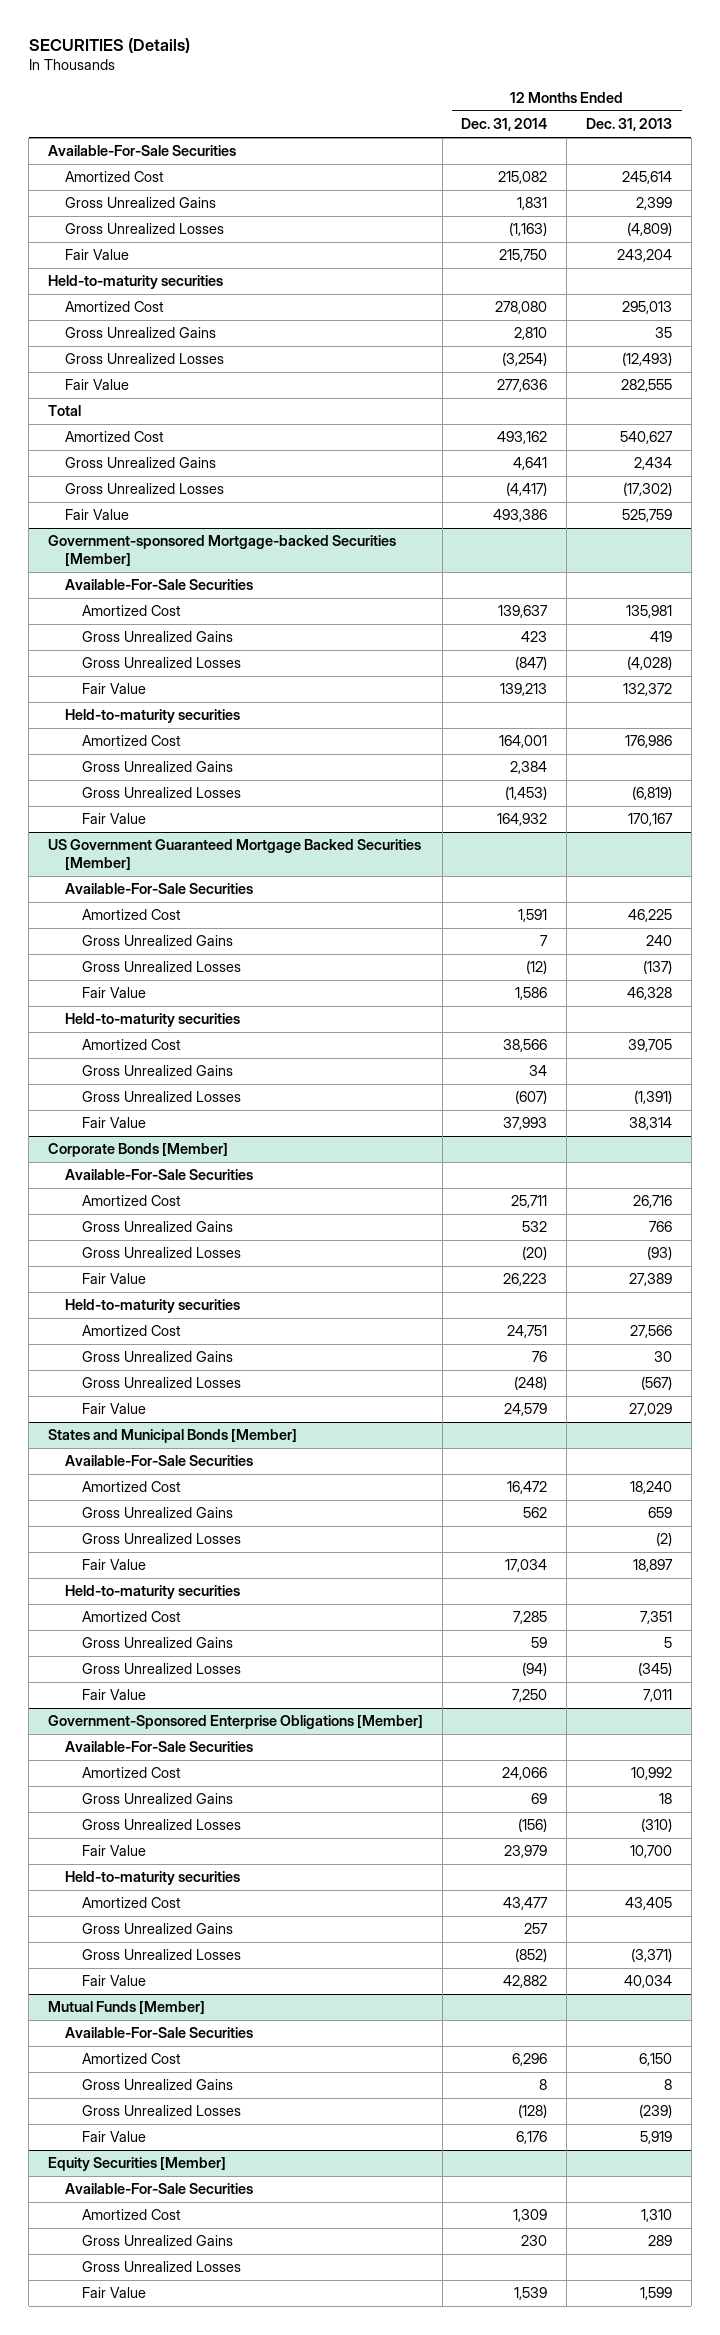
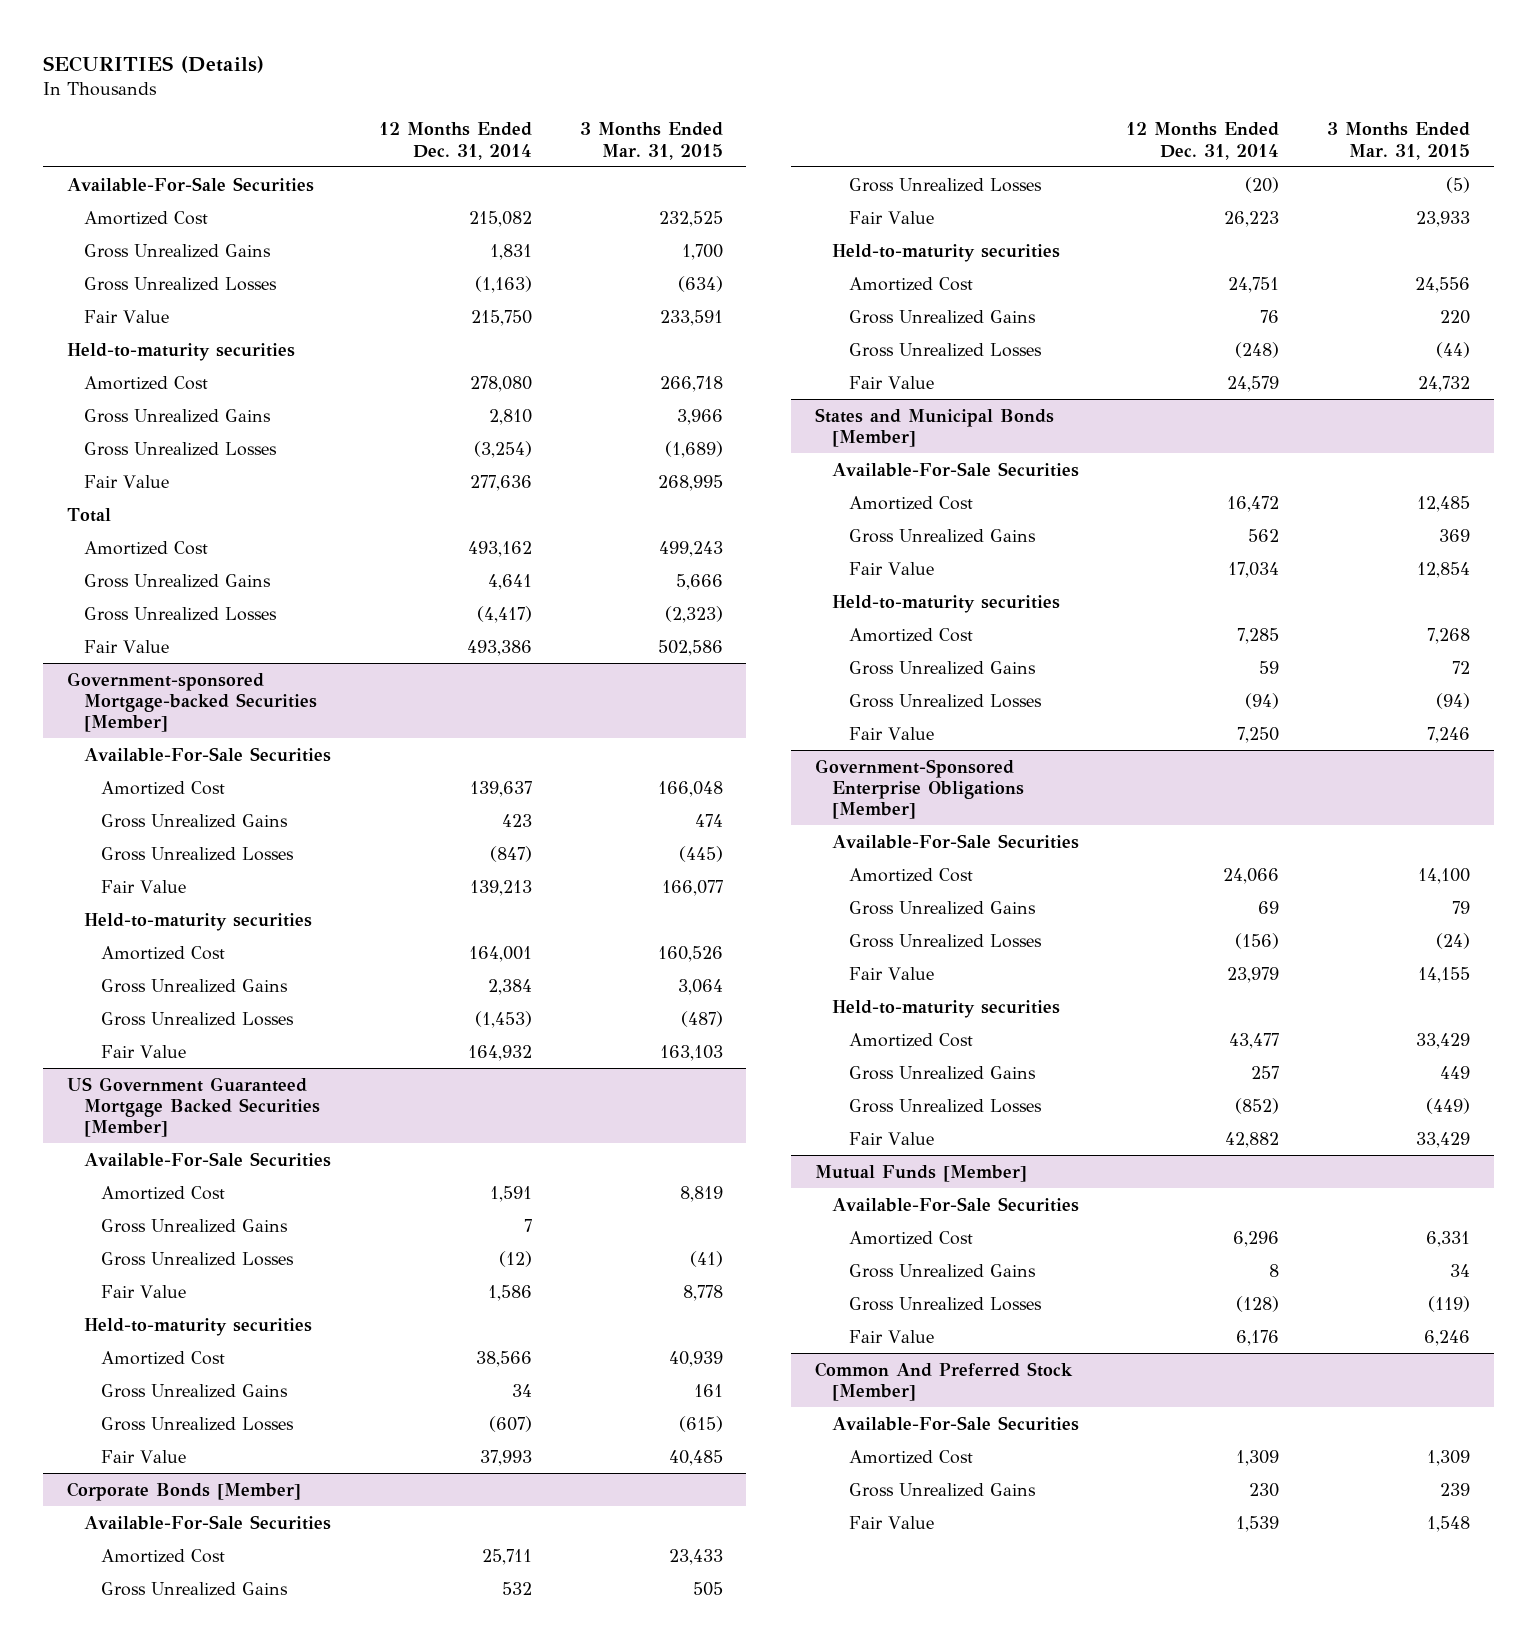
[585,118,672,132] Dec. 31, 2013 -> none
none -> [579,122,723,160] 3 Months Ended Mar. 31, 2015
[82,1533,242,1545] Gross Unrealized Losses -> none
[47,2157,226,2172] Equity Securities [Member] -> [814,1361,1073,1401] Common And Preferred Stock [Member]
[82,2261,242,2273] Gross Unrealized Losses -> none

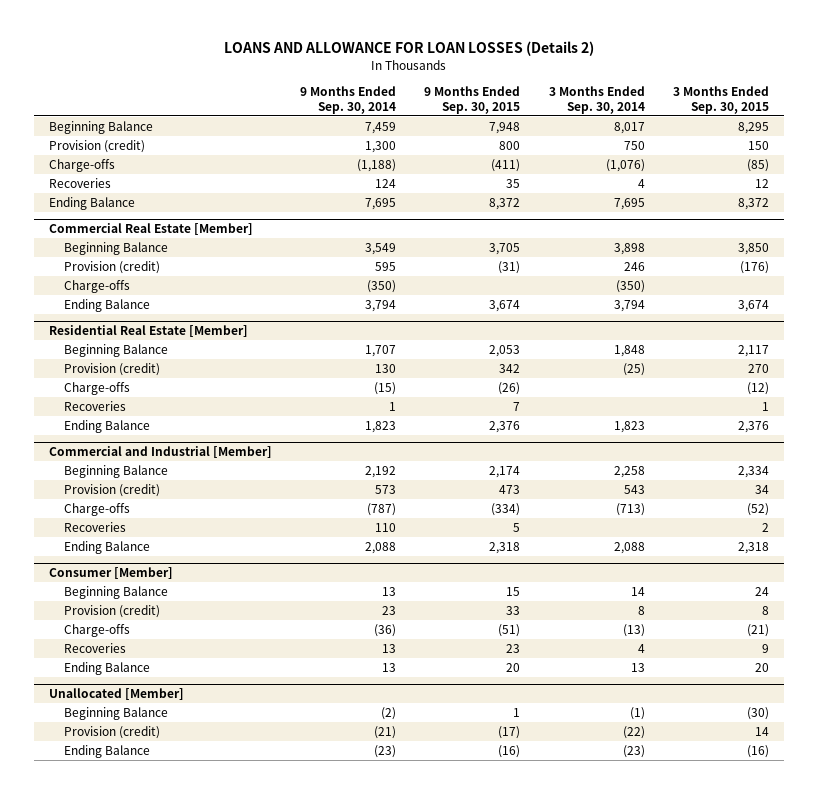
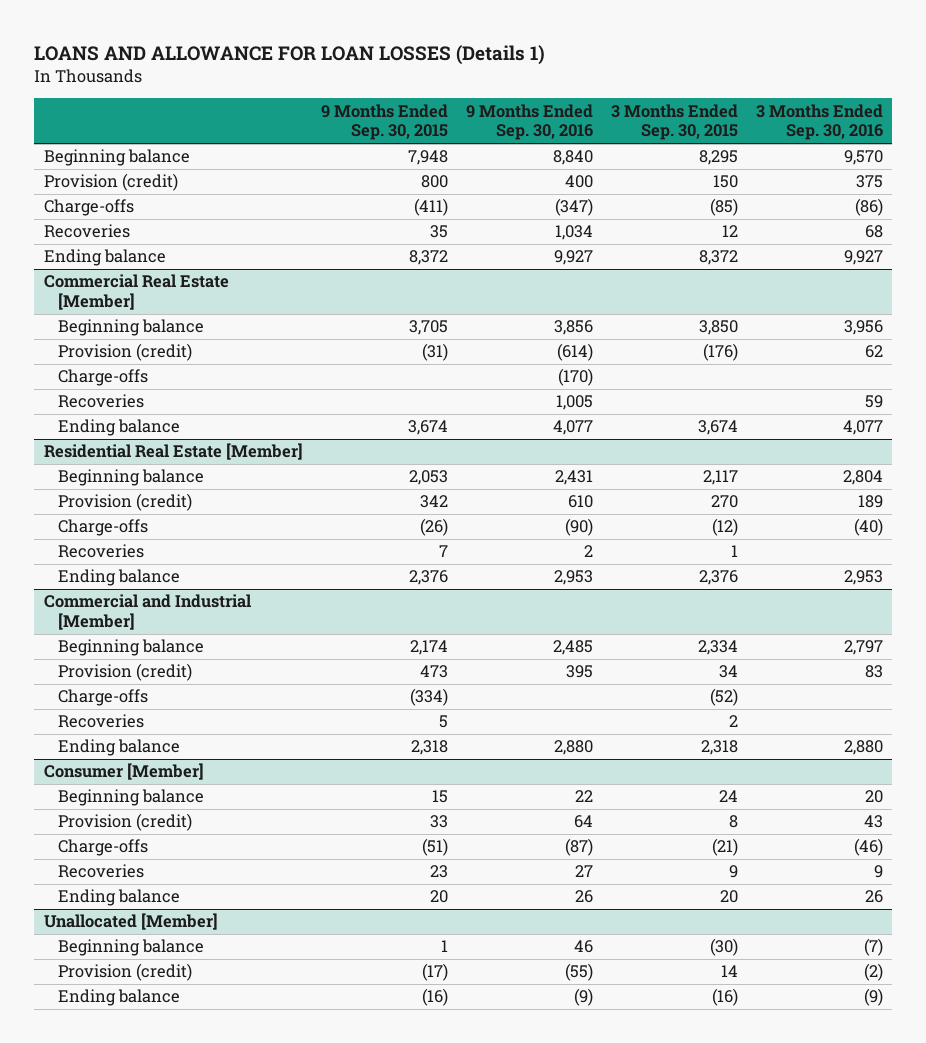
[223,41,594,57] LOANS AND ALLOWANCE FOR LOAN LOSSES (Details 2) -> [34,44,546,65] LOANS AND ALLOWANCE FOR LOAN LOSSES (Details 1)
[300,85,397,114] 9 Months Ended Sep. 30, 2014 -> none
[548,85,645,114] 3 Months Ended Sep. 30, 2014 -> none
none -> [465,103,593,141] 9 Months Ended Sep. 30, 2016
none -> [755,103,883,141] 3 Months Ended Sep. 30, 2016
[48,120,153,134] Beginning Balance -> [43,149,190,167] Beginning balance
[48,196,135,210] Ending Balance -> [43,249,166,267] Ending balance
[64,241,169,255] Beginning Balance -> [58,319,205,337] Beginning balance
none -> [58,394,145,409] Recoveries
[64,298,151,312] Ending Balance -> [58,419,181,437] Ending balance
[64,343,169,357] Beginning Balance -> [58,469,205,487] Beginning balance
[64,419,151,433] Ending Balance -> [58,569,181,587] Ending balance
[64,464,169,478] Beginning Balance -> [58,639,205,657] Beginning balance
[64,540,151,554] Ending Balance -> [58,739,181,757] Ending balance
[64,585,169,599] Beginning Balance -> [58,789,205,807] Beginning balance
[64,661,151,675] Ending Balance -> [58,889,181,907] Ending balance
[64,706,169,720] Beginning Balance -> [58,939,205,957] Beginning balance
[64,744,151,758] Ending Balance -> [58,989,181,1007] Ending balance

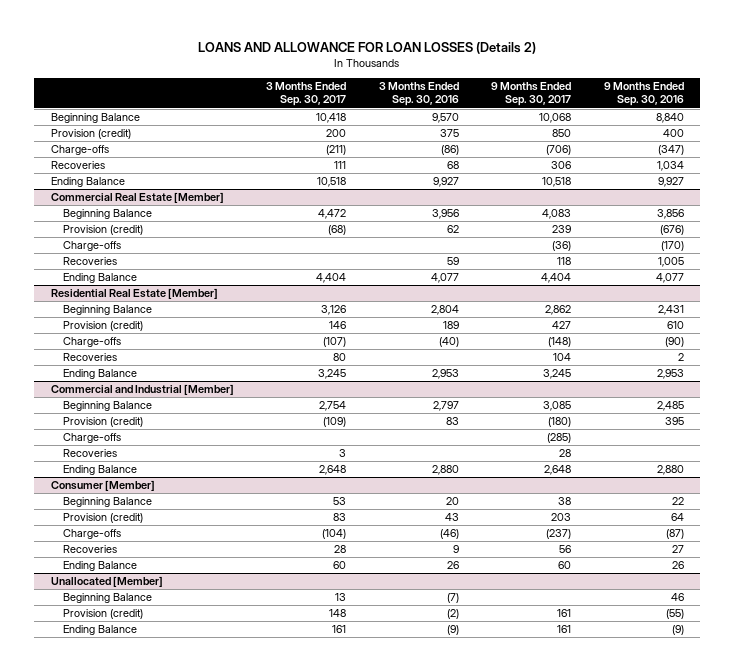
[34,44,546,65] LOANS AND ALLOWANCE FOR LOAN LOSSES (Details 1) -> [198,41,537,54] LOANS AND ALLOWANCE FOR LOAN LOSSES (Details 2)
[320,103,448,141] 9 Months Ended Sep. 30, 2015 -> none
[610,103,738,141] 3 Months Ended Sep. 30, 2015 -> none
none -> [266,82,347,107] 3 Months Ended Sep. 30, 2017
none -> [491,82,572,107] 9 Months Ended Sep. 30, 2017
[43,149,190,167] Beginning balance -> [50,113,140,124] Beginning Balance
[43,249,166,267] Ending balance -> [50,177,125,188] Ending Balance
[58,319,205,337] Beginning balance -> [63,209,153,220] Beginning Balance
[556,343,593,362] (614) -> [659,225,684,236] (676)
[58,419,181,437] Ending balance -> [63,273,138,284] Ending Balance
[58,469,205,487] Beginning balance -> [63,305,153,316] Beginning Balance
[58,569,181,587] Ending balance -> [63,369,138,380] Ending Balance
[58,639,205,657] Beginning balance -> [63,401,153,412] Beginning Balance
[58,739,181,757] Ending balance -> [63,465,138,476] Ending Balance
[58,789,205,807] Beginning balance -> [63,497,153,508] Beginning Balance
[58,889,181,907] Ending balance -> [63,561,138,572] Ending Balance
[58,939,205,957] Beginning balance -> [63,593,153,604] Beginning Balance
[58,989,181,1007] Ending balance -> [63,625,138,636] Ending Balance

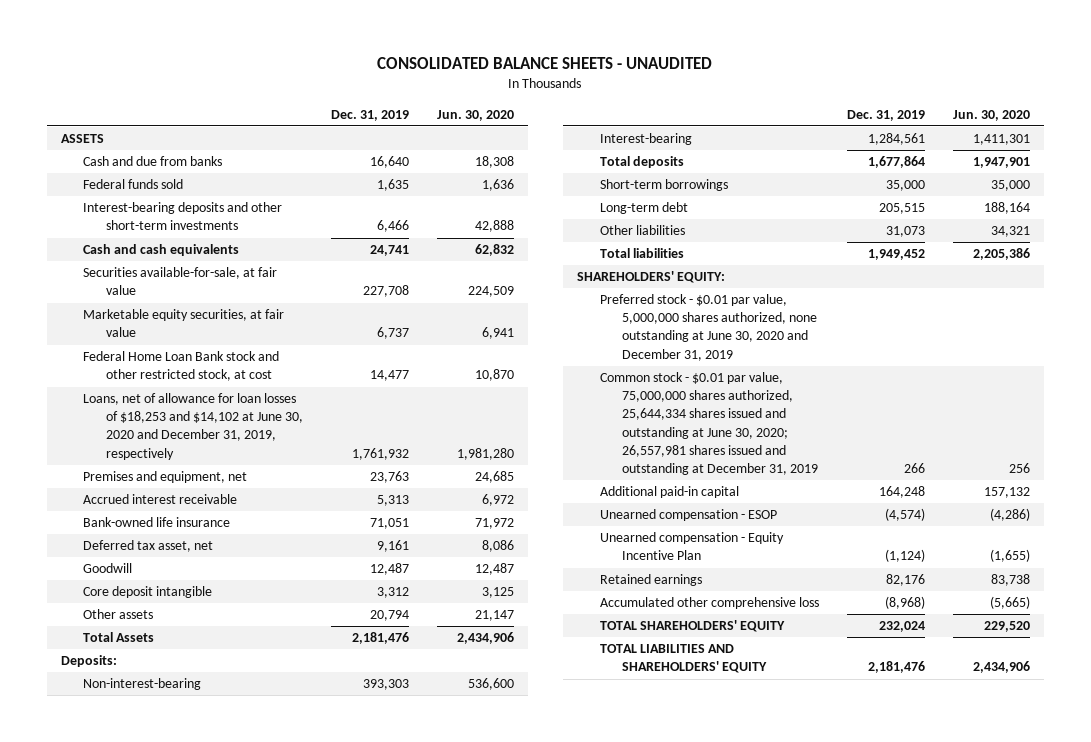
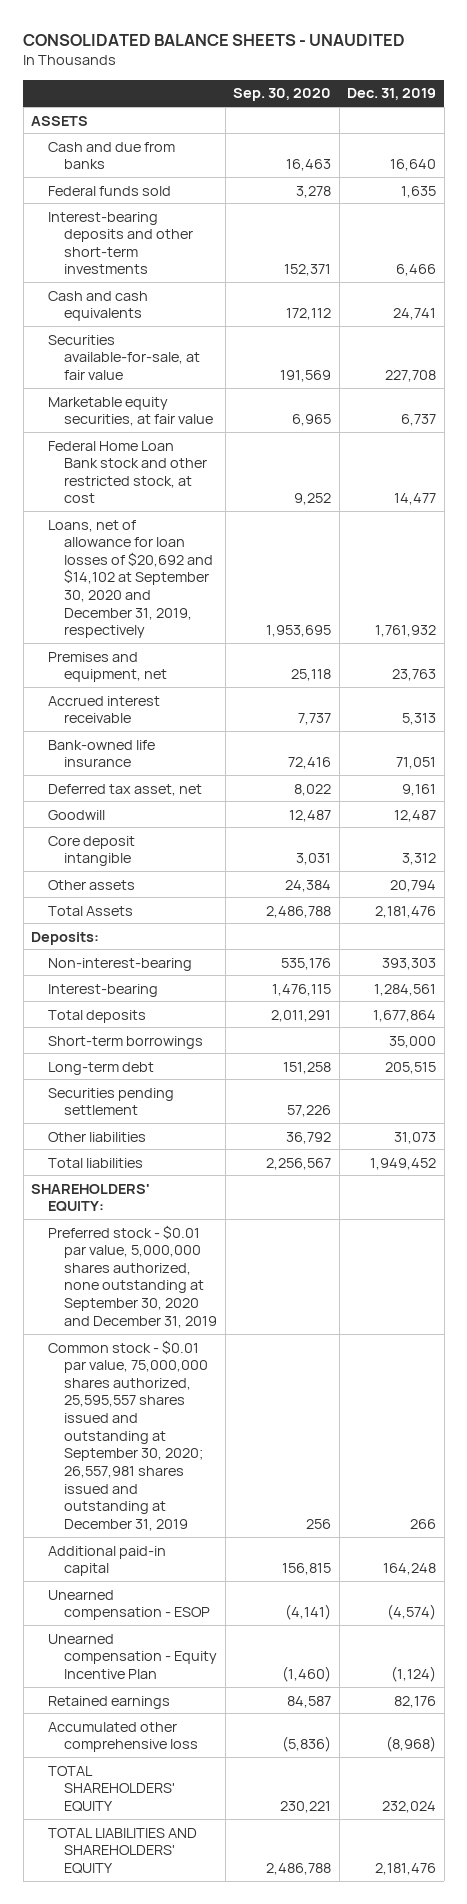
[436,109,514,121] Jun. 30, 2020 -> none
none -> [233,88,332,102] Sep. 30, 2020
[83,393,304,460] Loans, net of allowance for loan losses of $18,253 and $14,102 at June 30, 2020 and December 31, 2019, respectively -> [47,519,214,639] Loans, net of allowance for loan losses of $20,692 and $14,102 at September 30, 2020 and December 31, 2019, respectively
none -> [47,1087,174,1116] Securities pending settlement
[599,294,818,361] Preferred stock - $0.01 par value, 5,000,000 shares authorized, none outstanding at June 30, 2020 and December 31, 2019 -> [47,1224,218,1328] Preferred stock - $0.01 par value, 5,000,000 shares authorized, none outstanding at September 30, 2020 and December 31, 2019
[599,372,819,475] Common stock - $0.01 par value, 75,000,000 shares authorized, 25,644,334 shares issued and outstanding at June 30, 2020; 26,557,981 shares issued and outstanding at December 31, 2019 -> [47,1339,209,1531] Common stock - $0.01 par value, 75,000,000 shares authorized, 25,595,557 shares issued and outstanding at September 30, 2020; 26,557,981 shares issued and outstanding at December 31, 2019

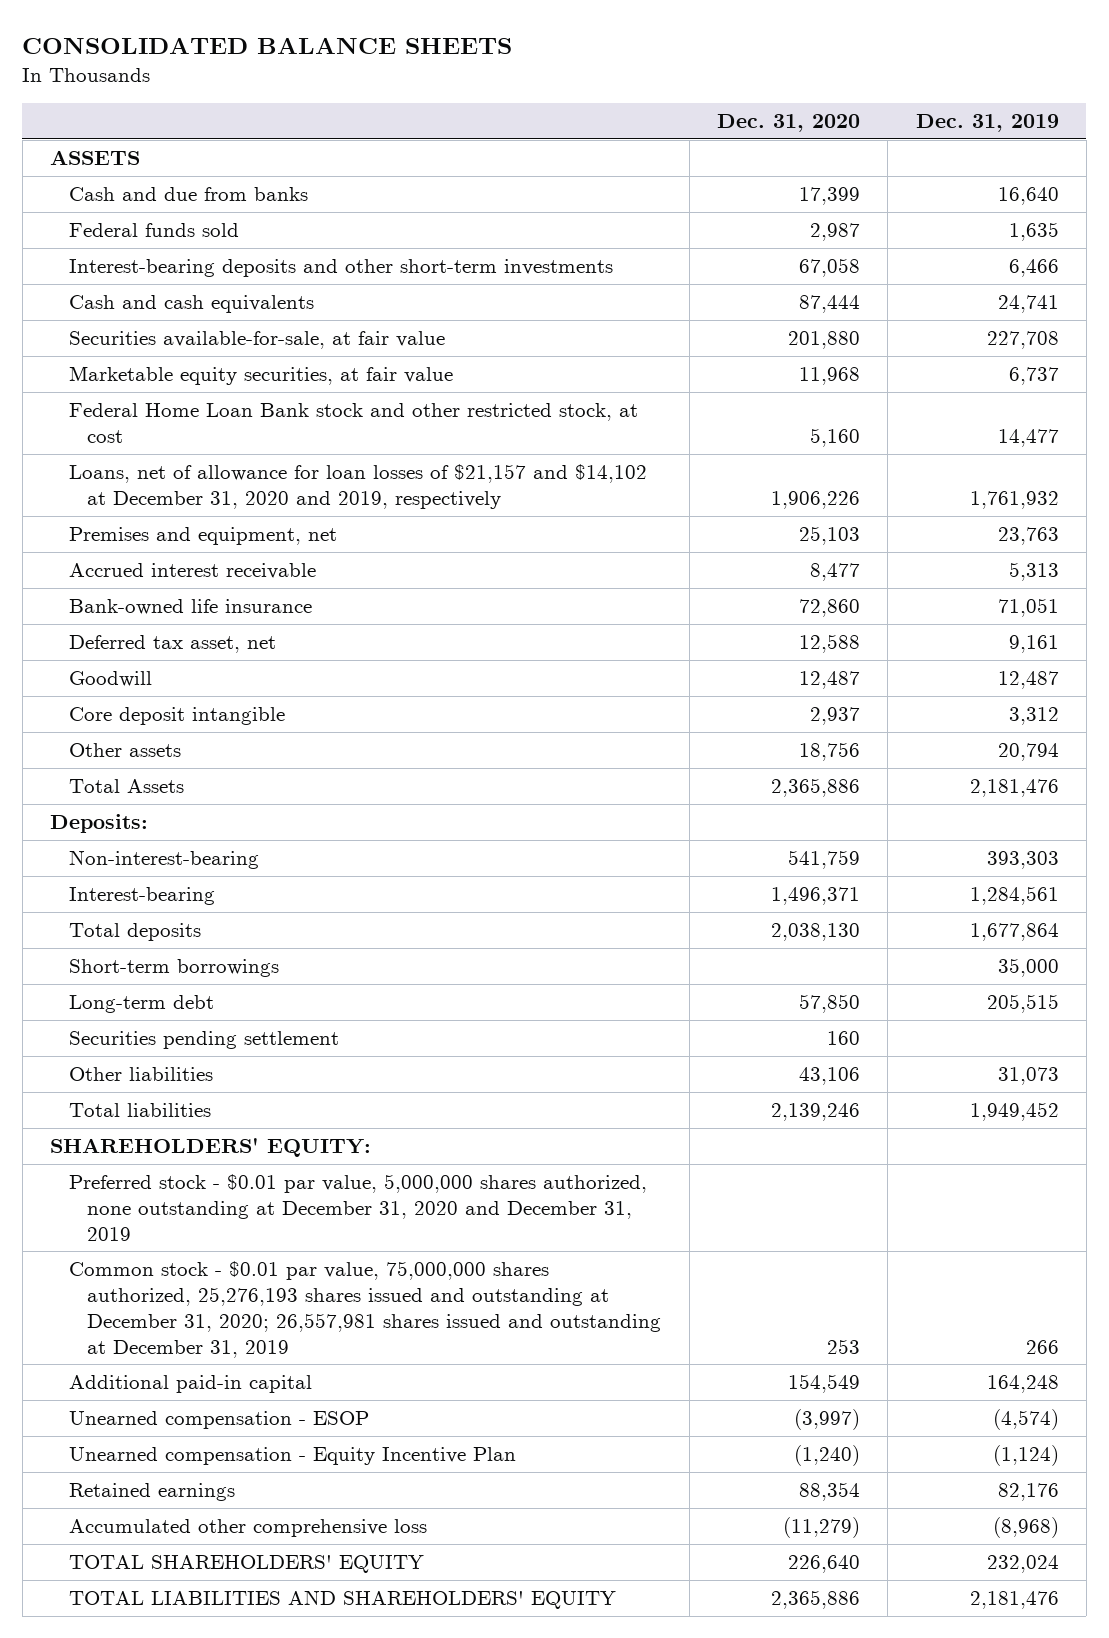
[23,33,406,46] CONSOLIDATED BALANCE SHEETS - UNAUDITED -> [22,37,513,55] CONSOLIDATED BALANCE SHEETS
[233,88,332,102] Sep. 30, 2020 -> none
none -> [716,113,860,132] Dec. 31, 2020
[47,519,214,639] Loans, net of allowance for loan losses of $20,692 and $14,102 at September 30, 2020 and December 31, 2019, respectively -> [68,463,647,509] Loans, net of allowance for loan losses of $21,157 and $14,102 at December 31, 2020 and 2019, respectively
[47,1224,218,1328] Preferred stock - $0.01 par value, 5,000,000 shares authorized, none outstanding at September 30, 2020 and December 31, 2019 -> [68,1173,647,1241] Preferred stock - $0.01 par value, 5,000,000 shares authorized, none outstanding at December 31, 2020 and December 31, 2019
[47,1339,209,1531] Common stock - $0.01 par value, 75,000,000 shares authorized, 25,595,557 shares issued and outstanding at September 30, 2020; 26,557,981 shares issued and outstanding at December 31, 2019 -> [68,1260,662,1358] Common stock - $0.01 par value, 75,000,000 shares authorized, 25,276,193 shares issued and outstanding at December 31, 2020; 26,557,981 shares issued and outstanding at December 31, 2019

